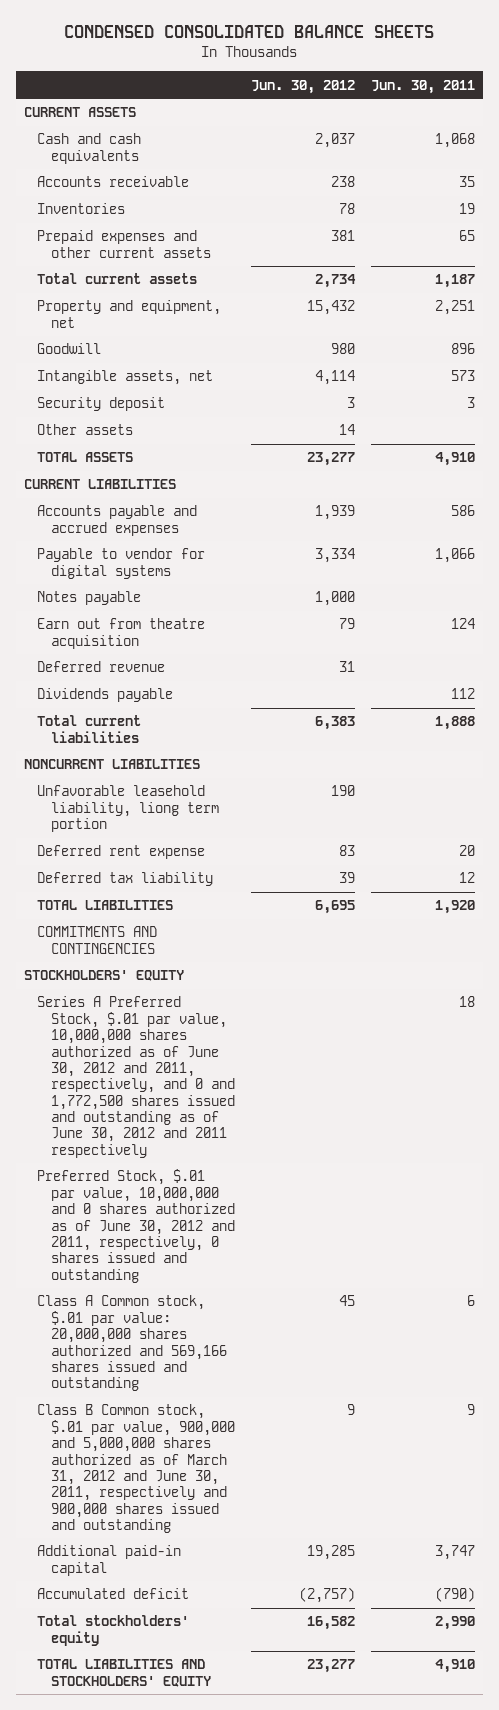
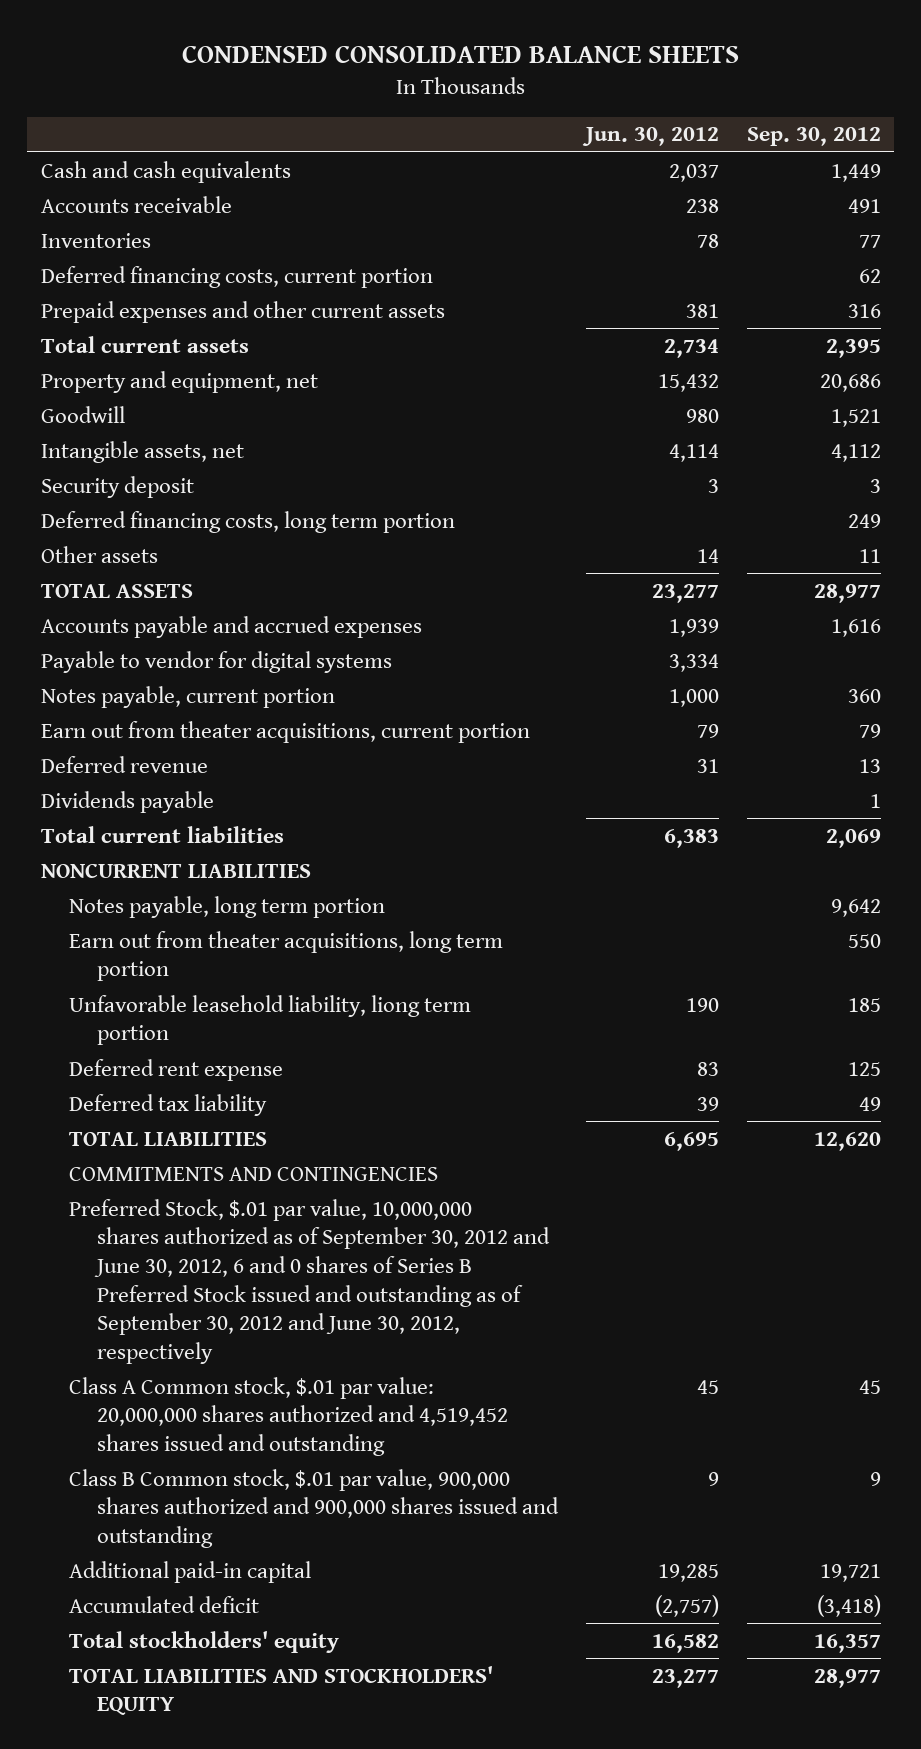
[370,79,475,94] Jun. 30, 2011 -> none
none -> [746,127,881,147] Sep. 30, 2012
[23,107,136,118] CURRENT ASSETS -> none
none -> [40,265,433,288] Deferred financing costs, current portion
none -> [40,510,455,533] Deferred financing costs, long term portion
[23,479,176,490] CURRENT LIABILITIES -> none
[37,591,142,606] Notes payable -> [40,685,335,708] Notes payable, current portion
[37,618,206,649] Earn out from theatre acquisition -> [40,720,530,743] Earn out from theater acquisitions, current portion
none -> [69,895,386,918] Notes payable, long term portion
none -> [69,930,504,982] Earn out from theater acquisitions, long term portion
[23,970,184,982] STOCKHOLDERS' EQUITY -> none
[37,996,235,1158] Series A Preferred Stock, $.01 par value, 10,000,000 shares authorized as of June 30, 2012 and 2011, respectively, and 0 and 1,772,500 shares issued and outstanding as of June 30, 2012 and 2011 respectively -> none
[37,1169,235,1283] Preferred Stock, $.01 par value, 10,000,000 and 0 shares authorized as of June 30, 2012 and 2011, respectively, 0 shares issued and outstanding -> [69,1198,551,1364] Preferred Stock, $.01 par value, 10,000,000 shares authorized as of September 30, 2012 and June 30, 2012, 6 and 0 shares of Series B Preferred Stock issued and outstanding as of September 30, 2012 and June 30, 2012, respectively
[37,1295,227,1392] Class A Common stock, $.01 par value: 20,000,000 shares authorized and 569,166 shares issued and outstanding -> [69,1376,509,1456] Class A Common stock, $.01 par value: 20,000,000 shares authorized and 4,519,452 shares issued and outstanding
[37,1404,235,1533] Class B Common stock, $.01 par value, 900,000 and 5,000,000 shares authorized as of March 31, 2012 and June 30, 2011, respectively and 900,000 shares issued and outstanding -> [69,1468,560,1548] Class B Common stock, $.01 par value, 900,000 shares authorized and 900,000 shares issued and outstanding

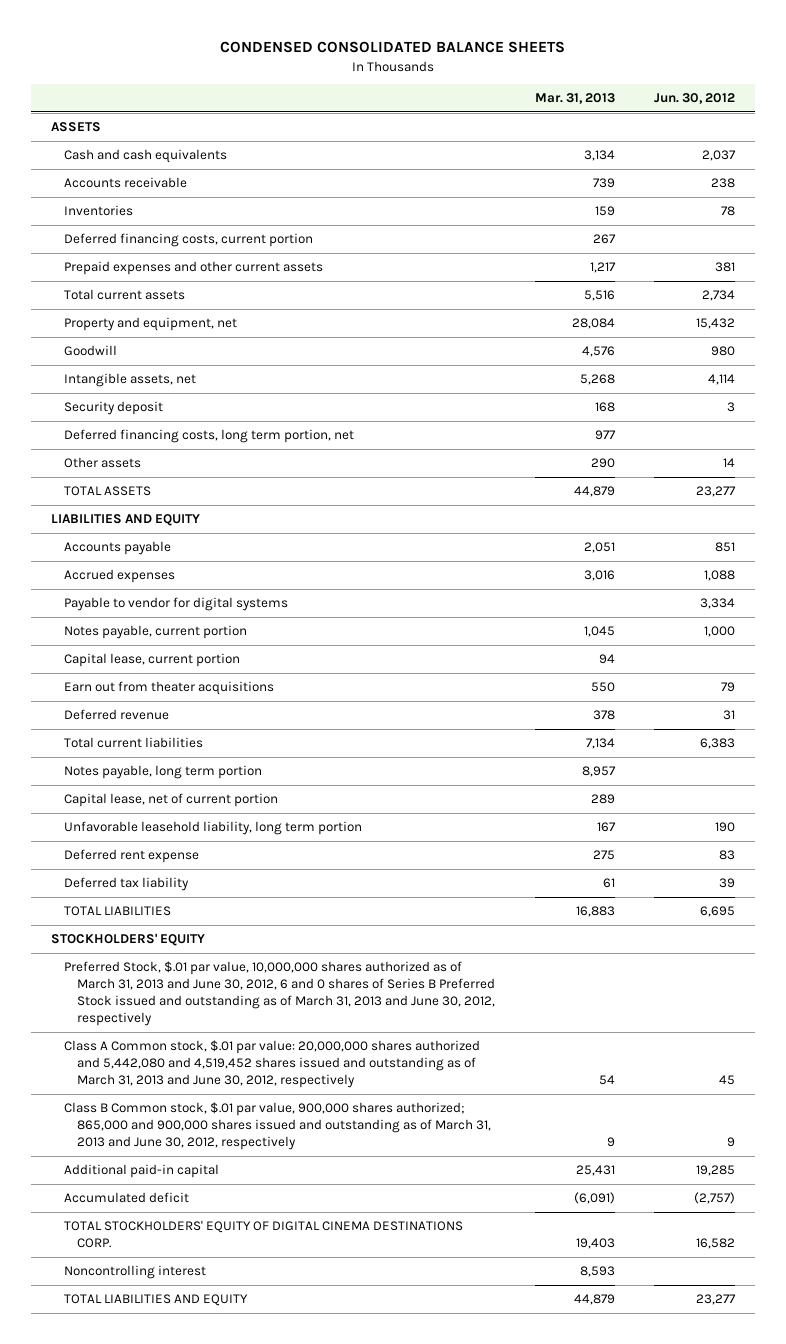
[746,127,881,147] Sep. 30, 2012 -> none
none -> [534,93,615,105] Mar. 31, 2013
none -> [51,122,102,133] ASSETS
[40,510,455,533] Deferred financing costs, long term portion -> [64,429,355,444] Deferred financing costs, long term portion, net
none -> [51,514,201,527] LIABILITIES AND EQUITY
[40,615,422,638] Accounts payable and accrued expenses -> [64,541,172,556] Accounts payable
[669,618,720,637] 1,939 -> [715,542,736,553] 851
none -> [64,569,176,584] Accrued expenses
none -> [64,653,241,668] Capital lease, current portion
[40,720,530,743] Earn out from theater acquisitions, current portion -> [64,681,275,696] Earn out from theater acquisitions
[40,790,214,813] Dividends payable -> none
[40,862,311,878] NONCURRENT LIABILITIES -> none
[69,930,504,982] Earn out from theater acquisitions, long term portion -> none
none -> [64,793,279,808] Capital lease, net of current portion
[69,994,472,1046] Unfavorable leasehold liability, liong term portion -> [64,821,363,836] Unfavorable leasehold liability, long term portion
[69,1166,439,1181] COMMITMENTS AND CONTINGENCIES -> none
none -> [51,933,206,947] STOCKHOLDERS' EQUITY
[69,1198,551,1364] Preferred Stock, $.01 par value, 10,000,000 shares authorized as of September 30, 2012 and June 30, 2012, 6 and 0 shares of Series B Preferred Stock issued and outstanding as of September 30, 2012 and June 30, 2012, respectively -> [64,961,496,1027] Preferred Stock, $.01 par value, 10,000,000 shares authorized as of March 31, 2013 and June 30, 2012, 6 and 0 shares of Series B Preferred Stock issued and outstanding as of March 31, 2013 and June 30, 2012, respectively
[69,1376,509,1456] Class A Common stock, $.01 par value: 20,000,000 shares authorized and 4,519,452 shares issued and outstanding -> [64,1040,481,1089] Class A Common stock, $.01 par value: 20,000,000 shares authorized and 5,442,080 and 4,519,452 shares issued and outstanding as of March 31, 2013 and June 30, 2012, respectively
[69,1468,560,1548] Class B Common stock, $.01 par value, 900,000 shares authorized and 900,000 shares issued and outstanding -> [64,1102,492,1151] Class B Common stock, $.01 par value, 900,000 shares authorized; 865,000 and 900,000 shares issued and outstanding as of March 31, 2013 and June 30, 2012, respectively
[69,1630,340,1653] Total stockholders' equity -> [64,1220,464,1249] TOTAL STOCKHOLDERS' EQUITY OF DIGITAL CINEMA DESTINATIONS CORP.
none -> [64,1265,207,1280] Noncontrolling interest
[69,1665,494,1716] TOTAL LIABILITIES AND STOCKHOLDERS' EQUITY -> [64,1294,249,1307] TOTAL LIABILITIES AND EQUITY

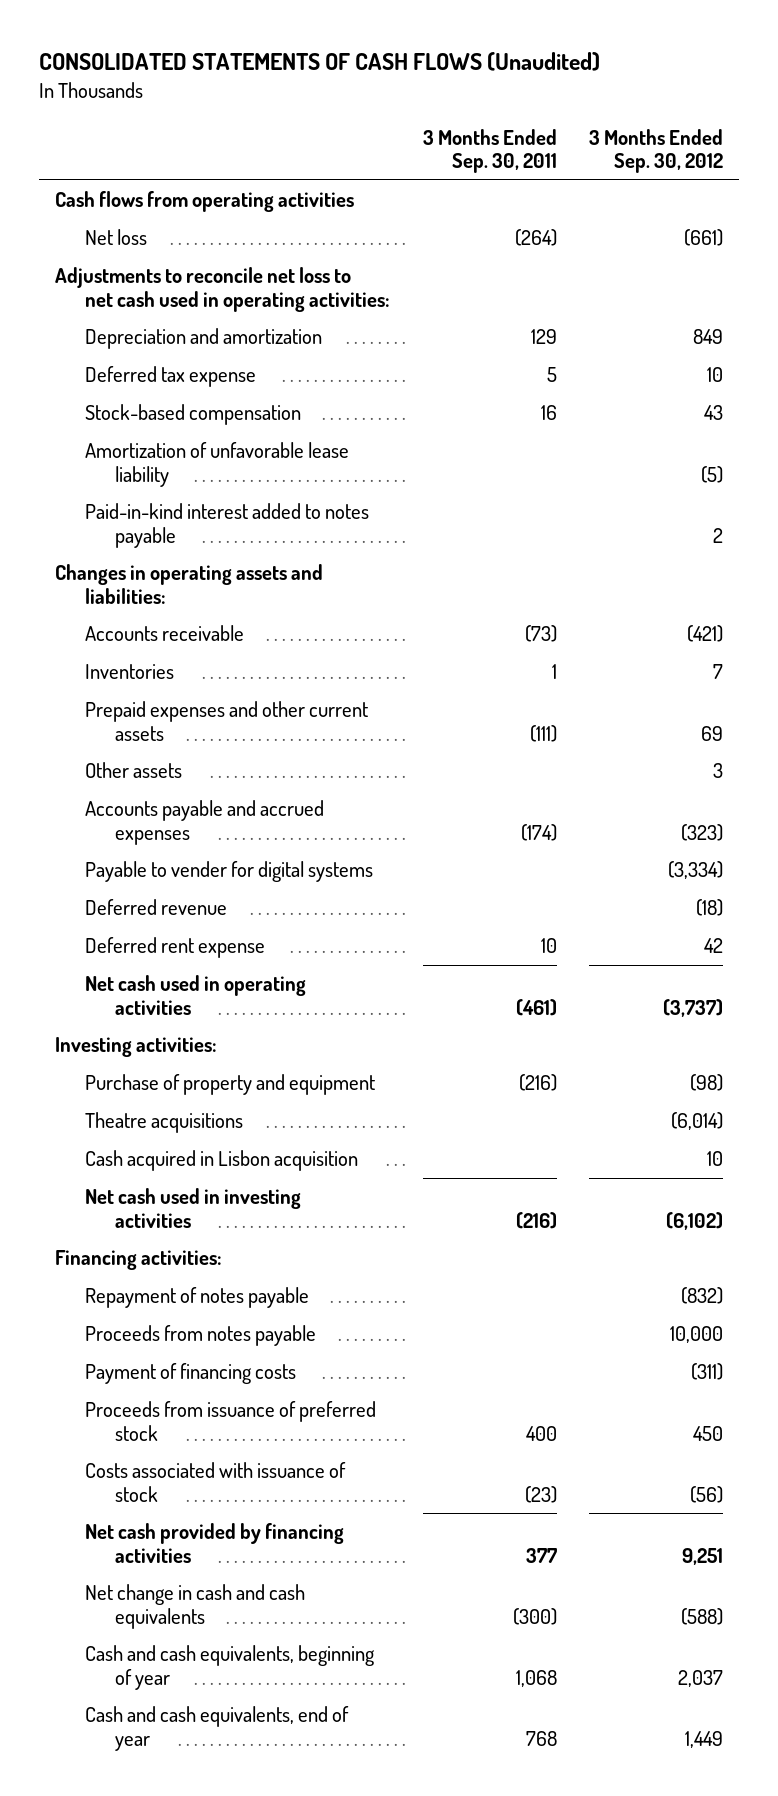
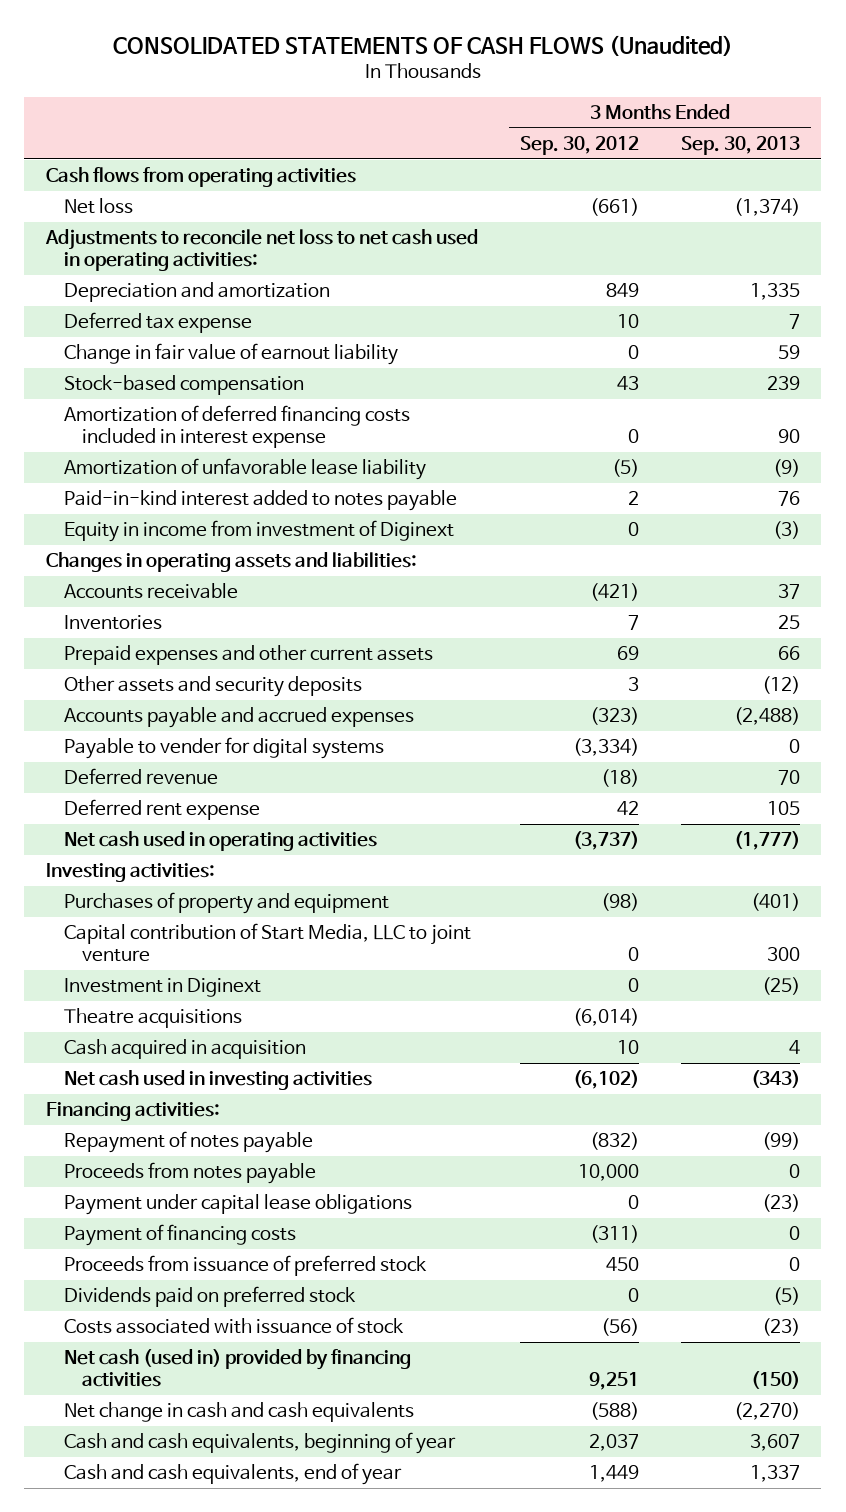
[422,128,557,174] 3 Months Ended Sep. 30, 2011 -> none
none -> [681,135,801,155] Sep. 30, 2013
none -> [63,343,398,366] Change in fair value of earnout liability
none -> [63,405,410,449] Amortization of deferred financing costs included in interest expense
none -> [63,520,454,543] Equity in income from investment of Diginext
[85,762,183,779] Other assets -> [63,676,362,698] Other assets and security deposits
[85,1074,376,1096] Purchase of property and equipment -> [63,892,389,915] Purchases of property and equipment
none -> [63,923,471,963] Capital contribution of Start Media, LLC to joint venture
none -> [63,978,261,998] Investment in Diginext
[85,1150,359,1172] Cash acquired in Lisbon acquisition -> [63,1039,306,1060] Cash acquired in acquisition
none -> [63,1194,412,1216] Payment under capital lease obligations
none -> [63,1286,356,1308] Dividends paid on preferred stock
[85,1523,345,1564] Net cash provided by financing activities -> [63,1349,411,1388] Net cash (used in) provided by financing activities

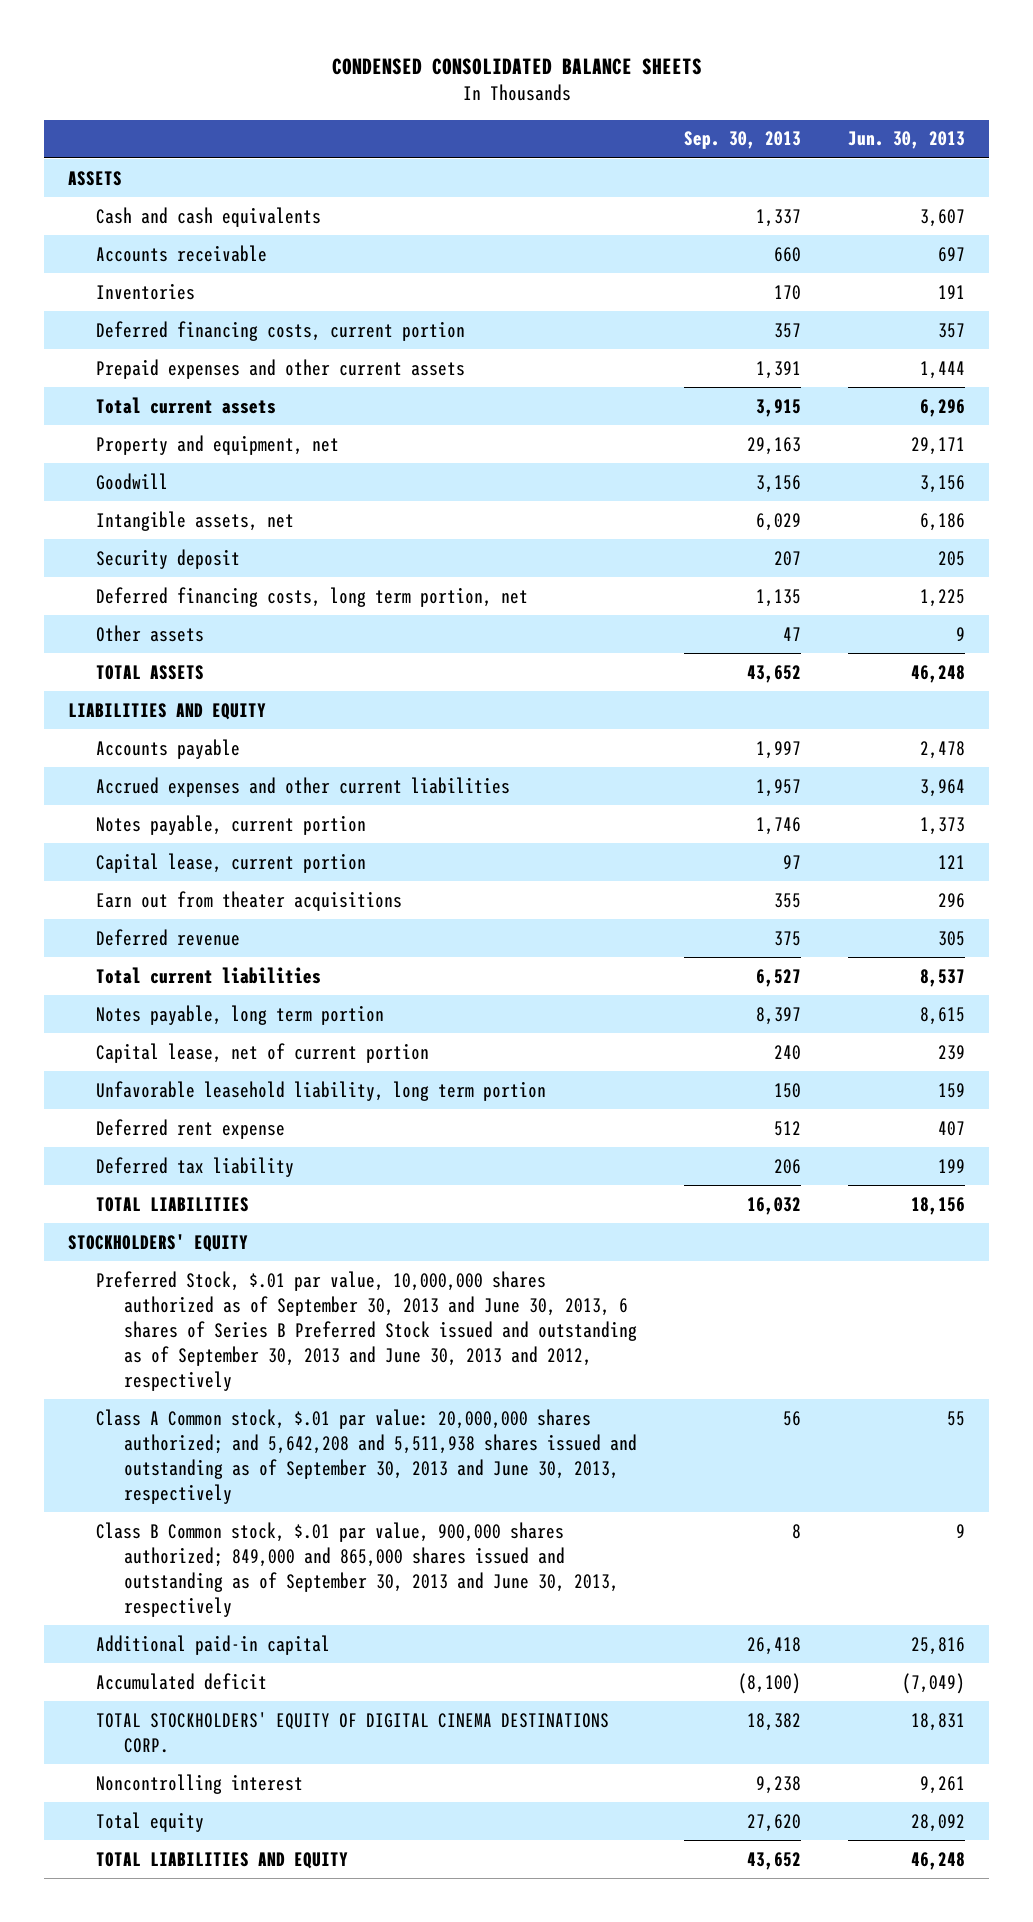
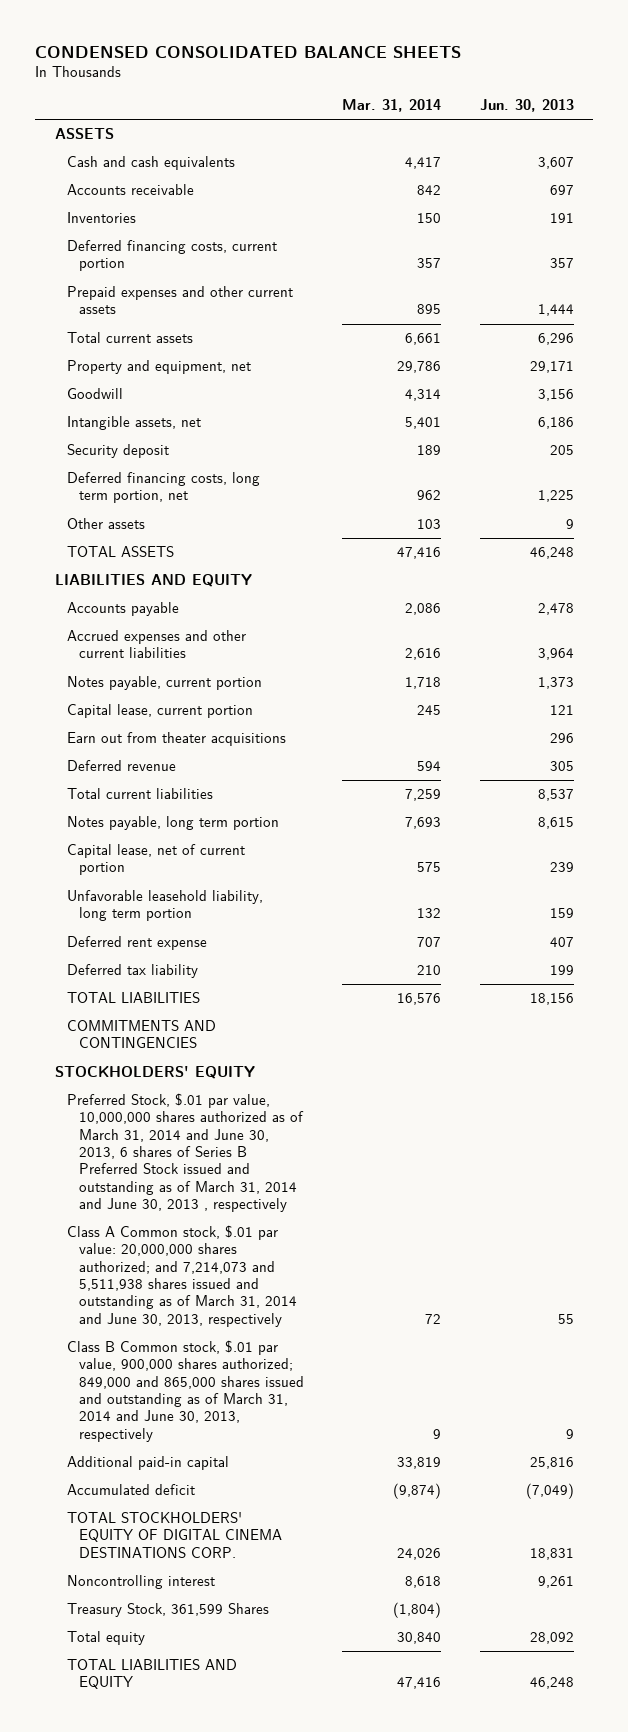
[684,131,802,150] Sep. 30, 2013 -> none
none -> [342,99,442,113] Mar. 31, 2014
none -> [66,1020,216,1049] COMMITMENTS AND CONTINGENCIES
[95,1270,638,1391] Preferred Stock, $.01 par value, 10,000,000 shares authorized as of September 30, 2013 and June 30, 2013, 6 shares of Series B Preferred Stock issued and outstanding as of September 30, 2013 and June 30, 2013 and 2012, respectively -> [66,1093,304,1213] Preferred Stock, $.01 par value, 10,000,000 shares authorized as of March 31, 2014 and June 30, 2013, 6 shares of Series B Preferred Stock issued and outstanding as of March 31, 2014 and June 30, 2013 , respectively
[95,1408,638,1504] Class A Common stock, $.01 par value: 20,000,000 shares authorized; and 5,642,208 and 5,511,938 shares issued and outstanding as of September 30, 2013 and June 30, 2013, respectively -> [66,1225,297,1327] Class A Common stock, $.01 par value: 20,000,000 shares authorized; and 7,214,073 and 5,511,938 shares issued and outstanding as of March 31, 2014 and June 30, 2013, respectively
[95,1521,620,1617] Class B Common stock, $.01 par value, 900,000 shares authorized; 849,000 and 865,000 shares issued and outstanding as of September 30, 2013 and June 30, 2013, respectively -> [66,1340,304,1442] Class B Common stock, $.01 par value, 900,000 shares authorized; 849,000 and 865,000 shares issued and outstanding as of March 31, 2014 and June 30, 2013, respectively
none -> [66,1603,269,1618] Treasury Stock, 361,599 Shares

